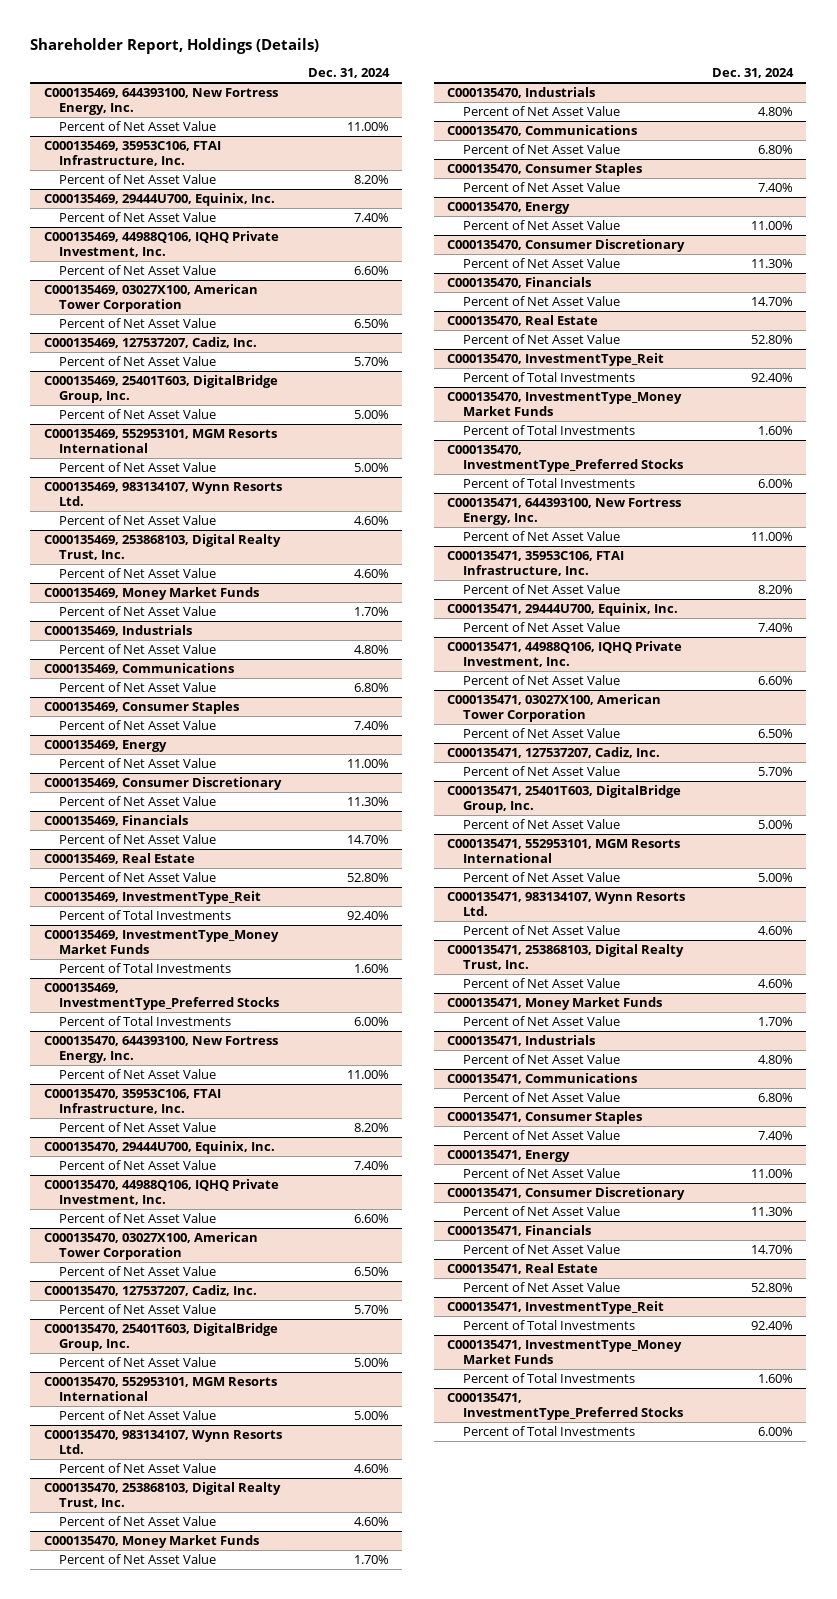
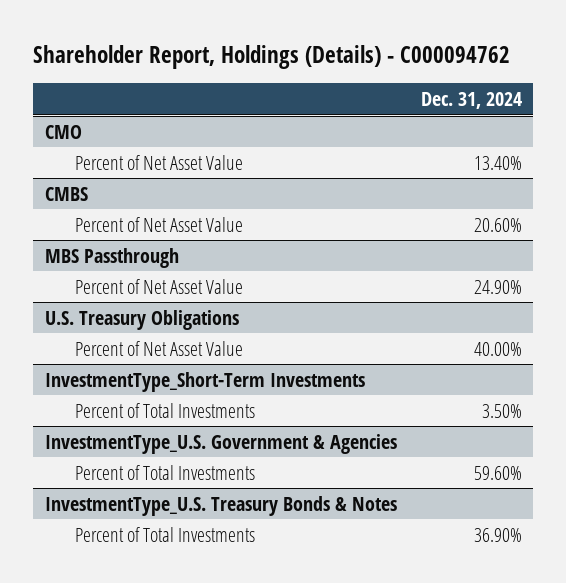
[30,38,320,55] Shareholder Report, Holdings (Details) -> [32,45,510,70] Shareholder Report, Holdings (Details) - C000094762
[43,88,278,116] C000135469, 644393100, New Fortress Energy, Inc. -> none
[43,141,221,167] C000135469, 35953C106, FTAI Infrastructure, Inc. -> none
[43,193,275,207] C000135469, 29444U700, Equinix, Inc. -> none
[43,231,279,258] C000135469, 44988Q106, IQHQ Private Investment, Inc. -> none
[43,284,258,313] C000135469, 03027X100, American Tower Corporation -> none
[58,318,216,329] Percent of Net Asset Value -> none
[43,337,257,349] C000135469, 127537207, Cadiz, Inc. -> none
[58,356,216,367] Percent of Net Asset Value -> none
[43,375,278,404] C000135469, 25401T603, DigitalBridge Group, Inc. -> none
[58,409,216,420] Percent of Net Asset Value -> none
[43,429,277,454] C000135469, 552953101, MGM Resorts International -> none
[58,462,216,473] Percent of Net Asset Value -> none
[43,482,282,507] C000135469, 983134107, Wynn Resorts Ltd. -> none
[58,515,216,526] Percent of Net Asset Value -> none
[43,534,281,561] C000135469, 253868103, Digital Realty Trust, Inc. -> none
[58,568,216,579] Percent of Net Asset Value -> none
[43,587,259,601] C000135469, Money Market Funds -> none
[58,606,216,617] Percent of Net Asset Value -> none
[43,625,192,637] C000135469, Industrials -> none
[58,644,216,655] Percent of Net Asset Value -> none
[43,663,234,675] C000135469, Communications -> none
[58,682,216,693] Percent of Net Asset Value -> none
[43,701,239,715] C000135469, Consumer Staples -> none
[58,720,216,731] Percent of Net Asset Value -> none
[43,740,167,753] C000135469, Energy -> none
[58,758,216,769] Percent of Net Asset Value -> none
[43,777,282,791] C000135469, Consumer Discretionary -> none
[58,796,216,807] Percent of Net Asset Value -> none
[43,815,188,827] C000135469, Financials -> none
[58,834,216,845] Percent of Net Asset Value -> none
[43,853,195,865] C000135469, Real Estate -> none
[58,872,216,883] Percent of Net Asset Value -> none
[43,891,261,905] C000135469, InvestmentType_Reit -> none
[43,930,279,955] C000135469, InvestmentType_Money Market Funds -> none
[43,983,279,1011] C000135469, InvestmentType_Preferred Stocks -> none
[43,1036,278,1064] C000135470, 644393100, New Fortress Energy, Inc. -> none
[58,1069,216,1080] Percent of Net Asset Value -> none
[43,1089,221,1115] C000135470, 35953C106, FTAI Infrastructure, Inc. -> none
[58,1122,216,1133] Percent of Net Asset Value -> none
[43,1141,275,1155] C000135470, 29444U700, Equinix, Inc. -> none
[58,1160,216,1171] Percent of Net Asset Value -> none
[43,1179,279,1206] C000135470, 44988Q106, IQHQ Private Investment, Inc. -> none
[58,1213,216,1224] Percent of Net Asset Value -> none
[43,1232,258,1261] C000135470, 03027X100, American Tower Corporation -> none
[58,1266,216,1277] Percent of Net Asset Value -> none
[43,1285,257,1297] C000135470, 127537207, Cadiz, Inc. -> none
[58,1304,216,1315] Percent of Net Asset Value -> none
[43,1323,278,1352] C000135470, 25401T603, DigitalBridge Group, Inc. -> none
[58,1357,216,1368] Percent of Net Asset Value -> none
[43,1377,277,1402] C000135470, 552953101, MGM Resorts International -> none
[58,1410,216,1421] Percent of Net Asset Value -> none
[43,1430,282,1455] C000135470, 983134107, Wynn Resorts Ltd. -> none
[58,1463,216,1474] Percent of Net Asset Value -> none
[43,1482,281,1509] C000135470, 253868103, Digital Realty Trust, Inc. -> none
[58,1516,216,1527] Percent of Net Asset Value -> none
[43,1535,259,1549] C000135470, Money Market Funds -> none
[58,1554,216,1565] Percent of Net Asset Value -> none
[447,87,596,99] C000135470, Industrials -> none
[462,106,620,117] Percent of Net Asset Value -> none
[447,125,638,137] C000135470, Communications -> none
[462,144,620,155] Percent of Net Asset Value -> none
[447,163,643,177] C000135470, Consumer Staples -> none
[462,182,620,193] Percent of Net Asset Value -> none
[447,202,571,215] C000135470, Energy -> none
[462,220,620,231] Percent of Net Asset Value -> none
[447,239,686,253] C000135470, Consumer Discretionary -> none
[462,258,620,269] Percent of Net Asset Value -> none
[447,277,592,289] C000135470, Financials -> none
[462,296,620,307] Percent of Net Asset Value -> none
[447,315,599,327] C000135470, Real Estate -> none
[462,334,620,345] Percent of Net Asset Value -> none
[447,353,665,367] C000135470, InvestmentType_Reit -> none
[462,372,635,383] Percent of Total Investments -> none
[447,392,683,417] C000135470, InvestmentType_Money Market Funds -> none
[462,425,635,436] Percent of Total Investments -> none
[447,445,683,473] C000135470, InvestmentType_Preferred Stocks -> none
[462,478,635,489] Percent of Total Investments -> none
[447,498,682,526] C000135471, 644393100, New Fortress Energy, Inc. -> none
[462,531,620,542] Percent of Net Asset Value -> none
[447,551,625,577] C000135471, 35953C106, FTAI Infrastructure, Inc. -> none
[462,584,620,595] Percent of Net Asset Value -> none
[447,603,679,617] C000135471, 29444U700, Equinix, Inc. -> none
[462,622,620,633] Percent of Net Asset Value -> none
[447,641,683,668] C000135471, 44988Q106, IQHQ Private Investment, Inc. -> none
[462,675,620,686] Percent of Net Asset Value -> none
[447,694,662,723] C000135471, 03027X100, American Tower Corporation -> none
[462,728,620,739] Percent of Net Asset Value -> none
[447,747,661,759] C000135471, 127537207, Cadiz, Inc. -> none
[462,766,620,777] Percent of Net Asset Value -> none
[447,785,682,814] C000135471, 25401T603, DigitalBridge Group, Inc. -> none
[462,819,620,830] Percent of Net Asset Value -> none
[447,839,681,864] C000135471, 552953101, MGM Resorts International -> none
[462,872,620,883] Percent of Net Asset Value -> none
[447,892,686,917] C000135471, 983134107, Wynn Resorts Ltd. -> none
[462,925,620,936] Percent of Net Asset Value -> none
[447,944,685,971] C000135471, 253868103, Digital Realty Trust, Inc. -> none
[462,978,620,989] Percent of Net Asset Value -> none
[447,997,663,1011] C000135471, Money Market Funds -> none
[462,1016,620,1027] Percent of Net Asset Value -> none
[447,1035,596,1047] C000135471, Industrials -> none
[462,1054,620,1065] Percent of Net Asset Value -> none
[447,1073,638,1085] C000135471, Communications -> none
[462,1092,620,1103] Percent of Net Asset Value -> none
[447,1111,643,1125] C000135471, Consumer Staples -> none
[462,1130,620,1141] Percent of Net Asset Value -> none
[447,1150,571,1163] C000135471, Energy -> none
[462,1168,620,1179] Percent of Net Asset Value -> none
[447,1187,686,1201] C000135471, Consumer Discretionary -> none
[462,1206,620,1217] Percent of Net Asset Value -> none
[447,1225,592,1237] C000135471, Financials -> none
[462,1244,620,1255] Percent of Net Asset Value -> none
[447,1263,599,1275] C000135471, Real Estate -> none
[462,1282,620,1293] Percent of Net Asset Value -> none
[447,1301,665,1315] C000135471, InvestmentType_Reit -> none
[462,1320,635,1331] Percent of Total Investments -> none
[447,1340,683,1365] C000135471, InvestmentType_Money Market Funds -> none
[462,1373,635,1384] Percent of Total Investments -> none
[447,1393,683,1421] C000135471, InvestmentType_Preferred Stocks -> none
[462,1426,635,1437] Percent of Total Investments -> none
none -> [44,124,82,139] CMO
[347,122,390,132] 11.00% -> [473,155,522,170] 13.40%
none -> [44,186,88,201] CMBS
[354,175,390,185] 8.20% -> [473,217,522,232] 20.60%
none -> [44,247,179,268] MBS Passthrough
[354,213,390,223] 7.40% -> [473,279,522,294] 24.90%
none -> [44,309,239,330] U.S. Treasury Obligations
[354,266,390,276] 6.60% -> [473,341,522,356] 40.00%
none -> [44,371,365,392] InvestmentType_Short-Term Investments
[347,911,390,921] 92.40% -> [481,403,522,418] 3.50%
none -> [44,433,397,454] InvestmentType_U.S. Government & Agencies
[354,964,390,974] 1.60% -> [473,465,522,480] 59.60%
none -> [44,495,397,516] InvestmentType_U.S. Treasury Bonds & Notes
[354,1017,390,1027] 6.00% -> [473,527,522,542] 36.90%

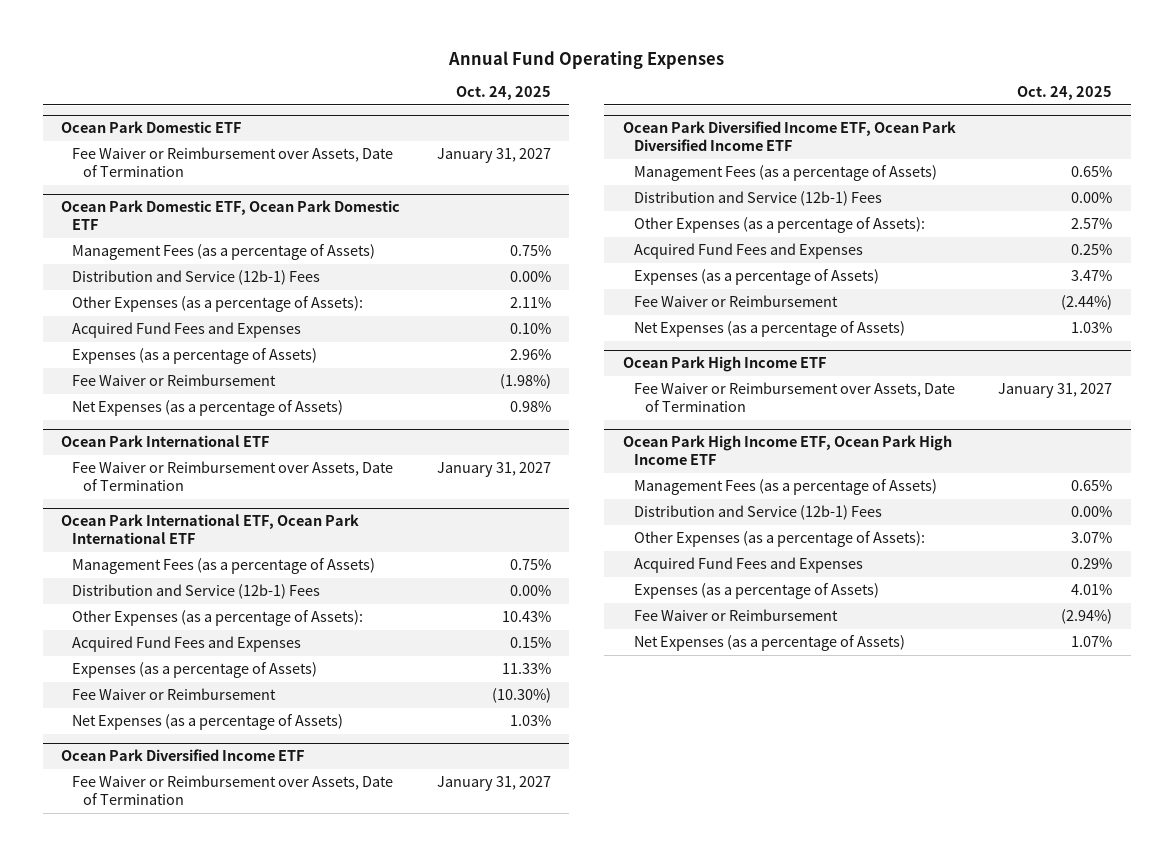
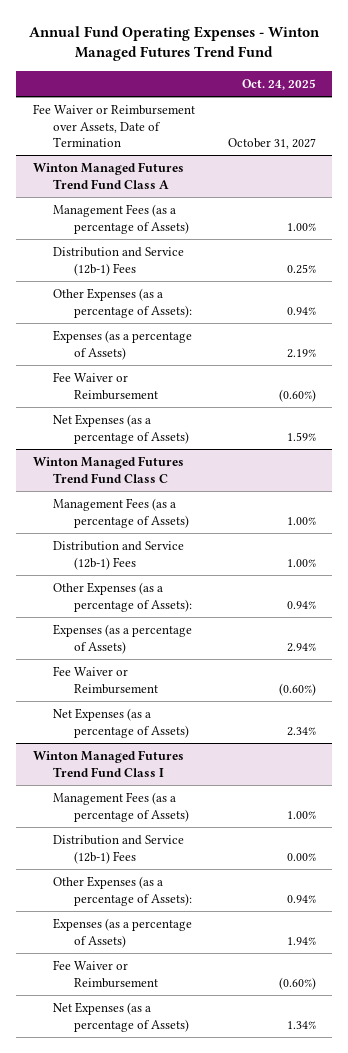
[447,50,724,69] Annual Fund Operating Expenses -> [29,25,321,62] Annual Fund Operating Expenses - Winton Managed Futures Trend Fund
[61,121,242,134] Ocean Park Domestic ETF -> none
[61,200,401,231] Ocean Park Domestic ETF, Ocean Park Domestic ETF -> none
[72,322,302,339] Acquired Fund Fees and Expenses -> none
[61,435,270,448] Ocean Park International ETF -> none
[72,461,394,492] Fee Waiver or Reimbursement over Assets, Date of Termination -> none
[61,514,360,545] Ocean Park International ETF, Ocean Park International ETF -> none
[72,636,302,653] Acquired Fund Fees and Expenses -> none
[61,749,305,762] Ocean Park Diversified Income ETF -> none
[72,775,394,806] Fee Waiver or Reimbursement over Assets, Date of Termination -> none
[622,121,956,152] Ocean Park Diversified Income ETF, Ocean Park Diversified Income ETF -> none
[633,191,882,207] Distribution and Service (12b-1) Fees -> none
[633,217,925,234] Other Expenses (as a percentage of Assets): -> none
[633,243,863,260] Acquired Fund Fees and Expenses -> none
[633,269,879,286] Expenses (as a percentage of Assets) -> none
[633,295,838,308] Fee Waiver or Reimbursement -> none
[633,321,905,338] Net Expenses (as a percentage of Assets) -> none
[622,356,826,373] Ocean Park High Income ETF -> none
[633,382,955,413] Fee Waiver or Reimbursement over Assets, Date of Termination -> none
[622,435,952,466] Ocean Park High Income ETF, Ocean Park High Income ETF -> none
[633,479,937,496] Management Fees (as a percentage of Assets) -> none
[436,148,551,164] January 31, 2027 -> [227,137,316,149] October 31, 2027
none -> [32,162,184,189] Winton Managed Futures Trend Fund Class A
[509,245,551,257] 0.75% -> [286,222,316,231] 1.00%
[509,271,551,283] 0.00% -> [286,263,316,274] 0.25%
[509,297,551,309] 2.11% -> [286,306,316,315] 0.94%
[509,349,551,361] 2.96% -> [286,348,316,358] 2.19%
[499,374,551,390] (1.98%) -> [278,388,316,402] (0.60%)
[509,401,551,413] 0.98% -> [286,431,316,441] 1.59%
none -> [32,456,184,483] Winton Managed Futures Trend Fund Class C
[509,559,551,571] 0.75% -> [286,516,316,525] 1.00%
[509,585,551,597] 0.00% -> [286,558,316,567] 1.00%
[501,611,551,623] 10.43% -> [286,600,316,609] 0.94%
[501,663,551,675] 11.33% -> [286,642,316,652] 2.94%
[491,688,551,704] (10.30%) -> [278,682,316,696] (0.60%)
[509,715,551,727] 1.03% -> [286,726,316,736] 2.34%
none -> [32,750,184,777] Winton Managed Futures Trend Fund Class I
[1071,166,1113,178] 0.65% -> [286,810,316,819] 1.00%
[633,557,863,574] Acquired Fund Fees and Expenses -> none
[1071,532,1113,544] 3.07% -> [286,894,316,903] 0.94%
[1071,584,1113,596] 4.01% -> [286,936,316,945] 1.94%
[1061,609,1113,625] (2.94%) -> [278,976,316,990] (0.60%)
[1071,636,1113,648] 1.07% -> [286,1020,316,1029] 1.34%

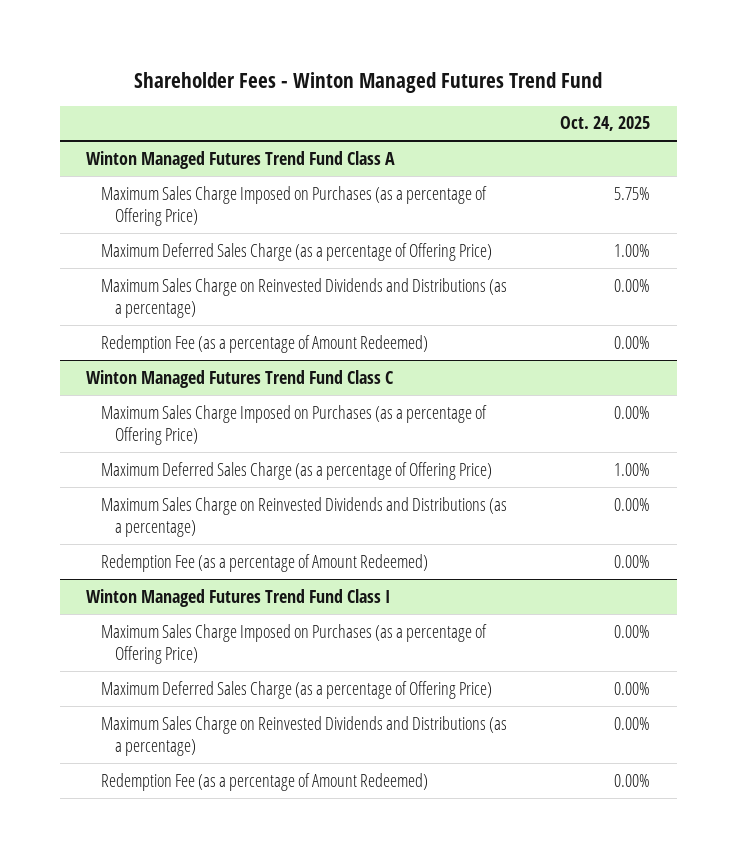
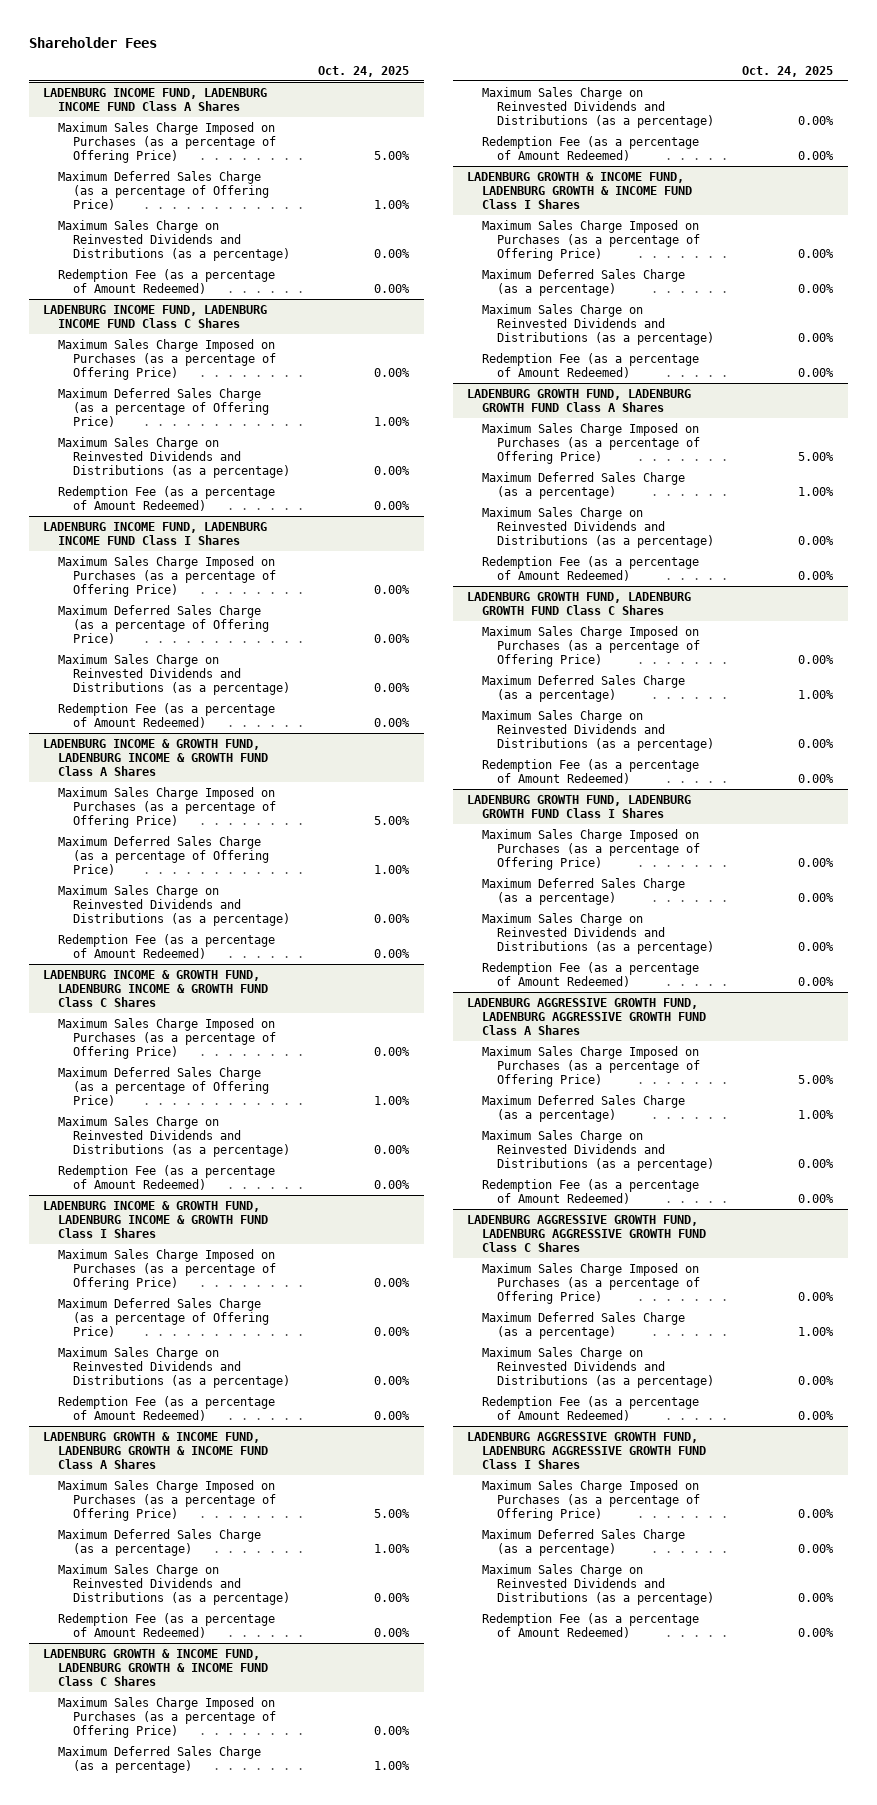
[134,71,603,93] Shareholder Fees - Winton Managed Futures Trend Fund -> [29,36,158,48] Shareholder Fees
[86,150,396,169] Winton Managed Futures Trend Fund Class A -> none
none -> [43,87,268,111] LADENBURG INCOME FUND, LADENBURG INCOME FUND Class A Shares
[614,186,651,200] 5.75% -> [374,150,411,160] 5.00%
[86,369,394,388] Winton Managed Futures Trend Fund Class C -> none
none -> [43,304,268,328] LADENBURG INCOME FUND, LADENBURG INCOME FUND Class C Shares
[86,588,391,607] Winton Managed Futures Trend Fund Class I -> none
none -> [43,521,268,545] LADENBURG INCOME FUND, LADENBURG INCOME FUND Class I Shares
none -> [43,738,269,776] LADENBURG INCOME & GROWTH FUND, LADENBURG INCOME & GROWTH FUND Class A Shares
none -> [58,786,277,828] Maximum Sales Charge Imposed on Purchases (as a percentage of Offering Price)
none -> [58,835,270,875] Maximum Deferred Sales Charge (as a percentage of Offering Price)
none -> [58,884,291,926] Maximum Sales Charge on Reinvested Dividends and Distributions (as a percentage)
none -> [58,933,276,959] Redemption Fee (as a percentage of Amount Redeemed)
none -> [43,969,269,1007] LADENBURG INCOME & GROWTH FUND, LADENBURG INCOME & GROWTH FUND Class C Shares
none -> [58,1017,277,1059] Maximum Sales Charge Imposed on Purchases (as a percentage of Offering Price)
none -> [58,1066,270,1106] Maximum Deferred Sales Charge (as a percentage of Offering Price)
none -> [58,1115,291,1157] Maximum Sales Charge on Reinvested Dividends and Distributions (as a percentage)
none -> [58,1164,276,1190] Redemption Fee (as a percentage of Amount Redeemed)
none -> [43,1200,269,1238] LADENBURG INCOME & GROWTH FUND, LADENBURG INCOME & GROWTH FUND Class I Shares
none -> [58,1248,277,1290] Maximum Sales Charge Imposed on Purchases (as a percentage of Offering Price)
none -> [58,1297,270,1337] Maximum Deferred Sales Charge (as a percentage of Offering Price)
none -> [58,1346,291,1388] Maximum Sales Charge on Reinvested Dividends and Distributions (as a percentage)
none -> [58,1395,276,1421] Redemption Fee (as a percentage of Amount Redeemed)
none -> [43,1431,269,1469] LADENBURG GROWTH & INCOME FUND, LADENBURG GROWTH & INCOME FUND Class A Shares
none -> [58,1479,277,1521] Maximum Sales Charge Imposed on Purchases (as a percentage of Offering Price)
none -> [58,1528,262,1556] Maximum Deferred Sales Charge (as a percentage)
none -> [58,1563,291,1605] Maximum Sales Charge on Reinvested Dividends and Distributions (as a percentage)
none -> [58,1612,276,1638] Redemption Fee (as a percentage of Amount Redeemed)
none -> [43,1648,269,1686] LADENBURG GROWTH & INCOME FUND, LADENBURG GROWTH & INCOME FUND Class C Shares
none -> [58,1696,277,1738] Maximum Sales Charge Imposed on Purchases (as a percentage of Offering Price)
none -> [58,1745,262,1773] Maximum Deferred Sales Charge (as a percentage)
none -> [482,86,715,128] Maximum Sales Charge on Reinvested Dividends and Distributions (as a percentage)
none -> [482,135,700,161] Redemption Fee (as a percentage of Amount Redeemed)
none -> [467,171,693,209] LADENBURG GROWTH & INCOME FUND, LADENBURG GROWTH & INCOME FUND Class I Shares
none -> [482,219,701,261] Maximum Sales Charge Imposed on Purchases (as a percentage of Offering Price)
none -> [482,268,686,296] Maximum Deferred Sales Charge (as a percentage)
none -> [482,303,715,345] Maximum Sales Charge on Reinvested Dividends and Distributions (as a percentage)
none -> [482,352,700,378] Redemption Fee (as a percentage of Amount Redeemed)
none -> [467,388,692,412] LADENBURG GROWTH FUND, LADENBURG GROWTH FUND Class A Shares
none -> [482,422,701,464] Maximum Sales Charge Imposed on Purchases (as a percentage of Offering Price)
none -> [482,471,686,499] Maximum Deferred Sales Charge (as a percentage)
none -> [482,506,715,548] Maximum Sales Charge on Reinvested Dividends and Distributions (as a percentage)
none -> [482,555,700,581] Redemption Fee (as a percentage of Amount Redeemed)
none -> [467,591,692,615] LADENBURG GROWTH FUND, LADENBURG GROWTH FUND Class C Shares
none -> [482,625,701,667] Maximum Sales Charge Imposed on Purchases (as a percentage of Offering Price)
none -> [482,674,686,702] Maximum Deferred Sales Charge (as a percentage)
none -> [482,709,715,751] Maximum Sales Charge on Reinvested Dividends and Distributions (as a percentage)
none -> [482,758,700,784] Redemption Fee (as a percentage of Amount Redeemed)
none -> [467,794,692,818] LADENBURG GROWTH FUND, LADENBURG GROWTH FUND Class I Shares
none -> [482,828,701,870] Maximum Sales Charge Imposed on Purchases (as a percentage of Offering Price)
none -> [482,877,686,905] Maximum Deferred Sales Charge (as a percentage)
none -> [482,912,715,954] Maximum Sales Charge on Reinvested Dividends and Distributions (as a percentage)
none -> [482,961,700,987] Redemption Fee (as a percentage of Amount Redeemed)
none -> [467,997,707,1035] LADENBURG AGGRESSIVE GROWTH FUND, LADENBURG AGGRESSIVE GROWTH FUND Class A Shares
none -> [482,1045,701,1087] Maximum Sales Charge Imposed on Purchases (as a percentage of Offering Price)
none -> [482,1094,686,1122] Maximum Deferred Sales Charge (as a percentage)
none -> [482,1129,715,1171] Maximum Sales Charge on Reinvested Dividends and Distributions (as a percentage)
none -> [482,1178,700,1204] Redemption Fee (as a percentage of Amount Redeemed)
none -> [467,1214,707,1252] LADENBURG AGGRESSIVE GROWTH FUND, LADENBURG AGGRESSIVE GROWTH FUND Class C Shares
none -> [482,1262,701,1304] Maximum Sales Charge Imposed on Purchases (as a percentage of Offering Price)
none -> [482,1311,686,1339] Maximum Deferred Sales Charge (as a percentage)
none -> [482,1346,715,1388] Maximum Sales Charge on Reinvested Dividends and Distributions (as a percentage)
none -> [482,1395,700,1421] Redemption Fee (as a percentage of Amount Redeemed)
none -> [467,1431,707,1469] LADENBURG AGGRESSIVE GROWTH FUND, LADENBURG AGGRESSIVE GROWTH FUND Class I Shares
none -> [482,1479,701,1521] Maximum Sales Charge Imposed on Purchases (as a percentage of Offering Price)
none -> [482,1528,686,1556] Maximum Deferred Sales Charge (as a percentage)
none -> [482,1563,715,1605] Maximum Sales Charge on Reinvested Dividends and Distributions (as a percentage)
none -> [482,1612,700,1638] Redemption Fee (as a percentage of Amount Redeemed)

